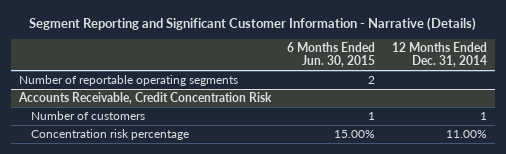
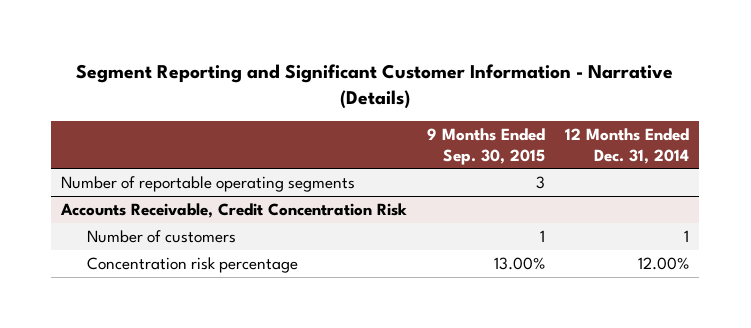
[287,42,376,68] 6 Months Ended Jun. 30, 2015 -> none
none -> [427,128,546,165] 9 Months Ended Sep. 30, 2015
[445,129,487,138] 11.00% -> [638,257,690,271] 12.00%

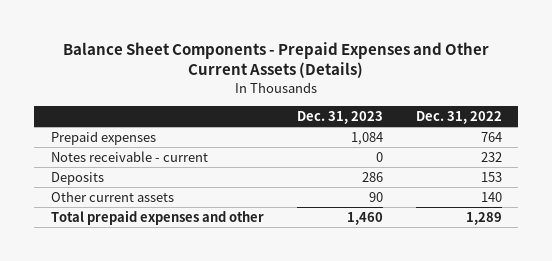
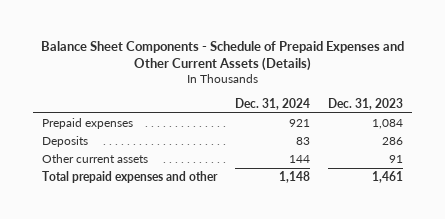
[63,41,490,79] Balance Sheet Components - Prepaid Expenses and Other Current Assets (Details) -> [40,40,404,72] Balance Sheet Components - Schedule of Prepaid Expenses and Other Current Assets (Details)
[415,110,502,124] Dec. 31, 2022 -> none
none -> [235,97,311,110] Dec. 31, 2024
[50,150,208,162] Notes receivable - current -> none
[368,191,383,202] 90 -> [389,155,404,164] 91
[346,211,383,225] 1,460 -> [372,171,404,184] 1,461

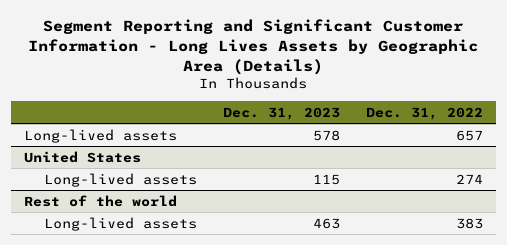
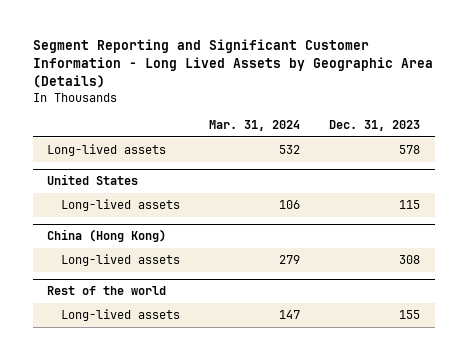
[28,19,479,75] Segment Reporting and Significant Customer Information - Long Lives Assets by Geographic Area (Details) -> [32,39,433,89] Segment Reporting and Significant Customer Information - Long Lived Assets by Geographic Area (Details)
[365,106,483,120] Dec. 31, 2022 -> none
none -> [209,120,301,132] Mar. 31, 2024
none -> [47,229,167,243] China (Hong Kong)
none -> [61,254,181,267] Long-lived assets
[313,217,341,229] 463 -> [399,310,421,320] 155

